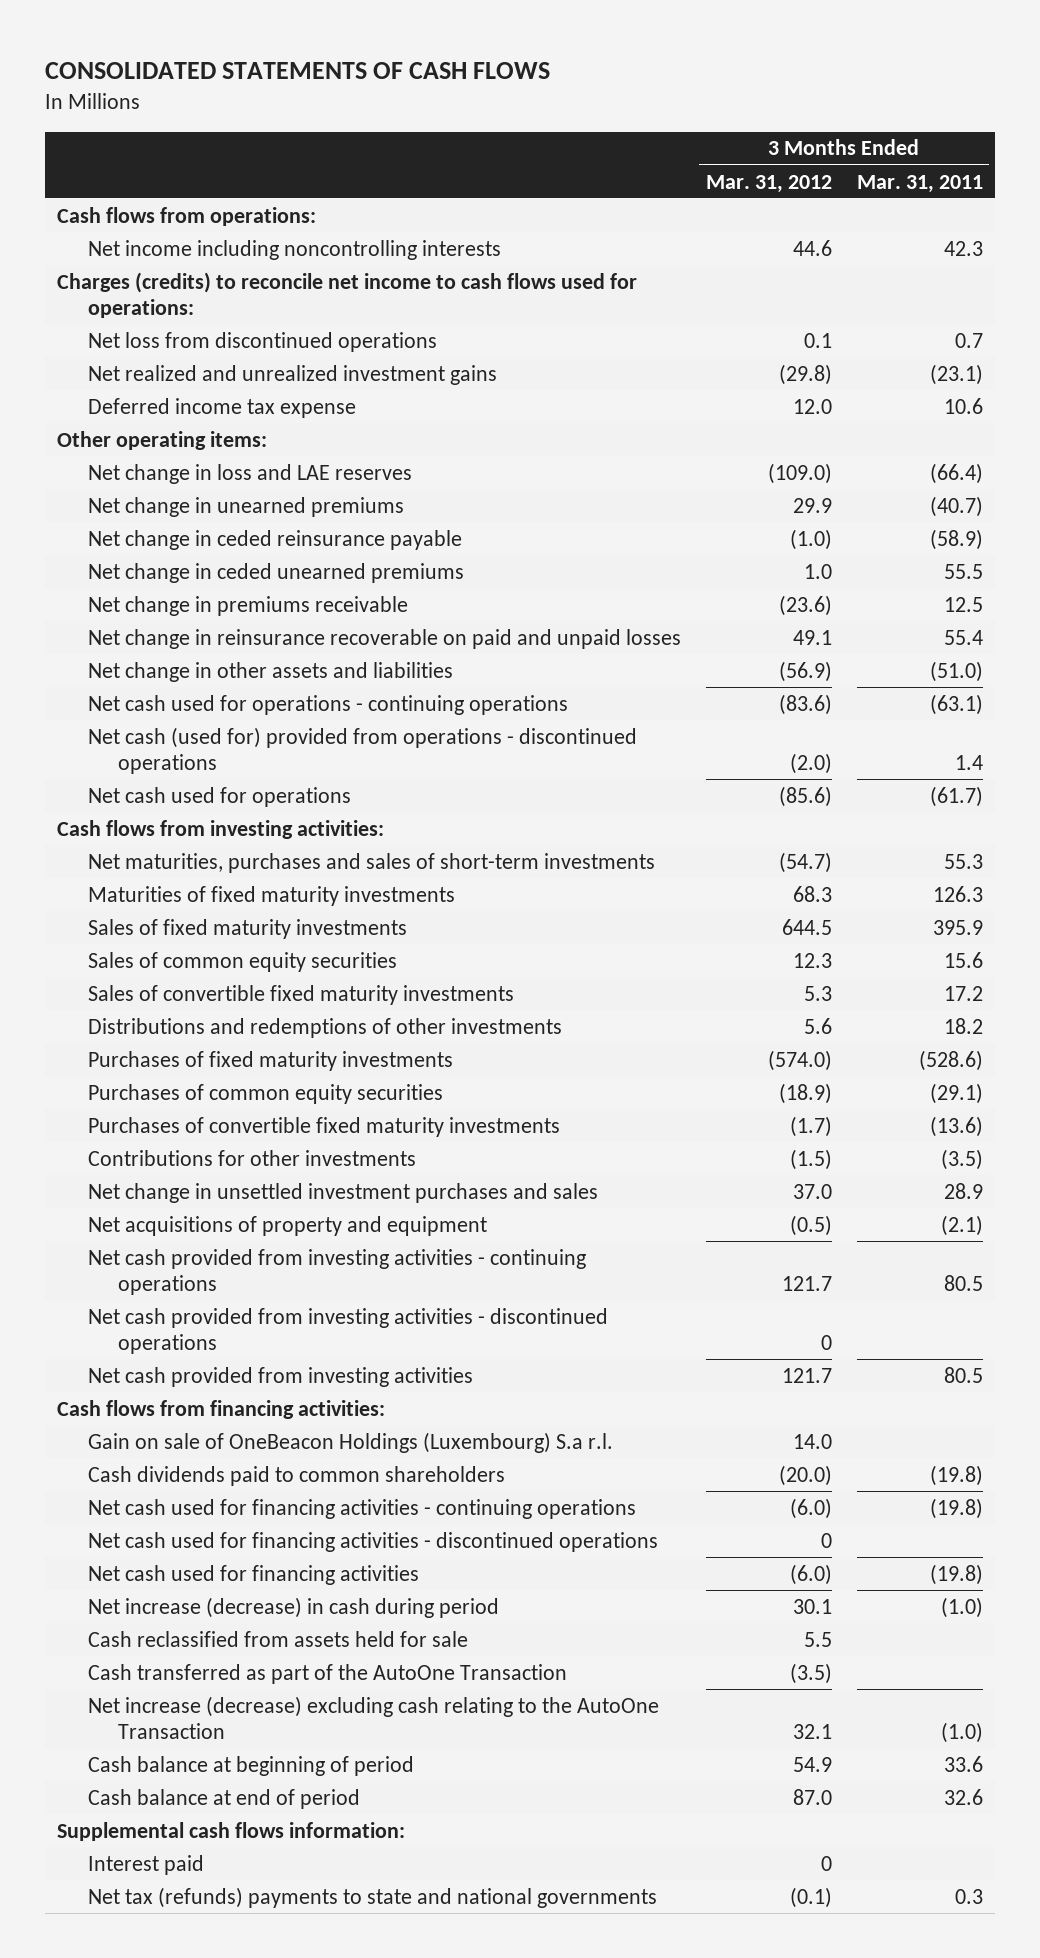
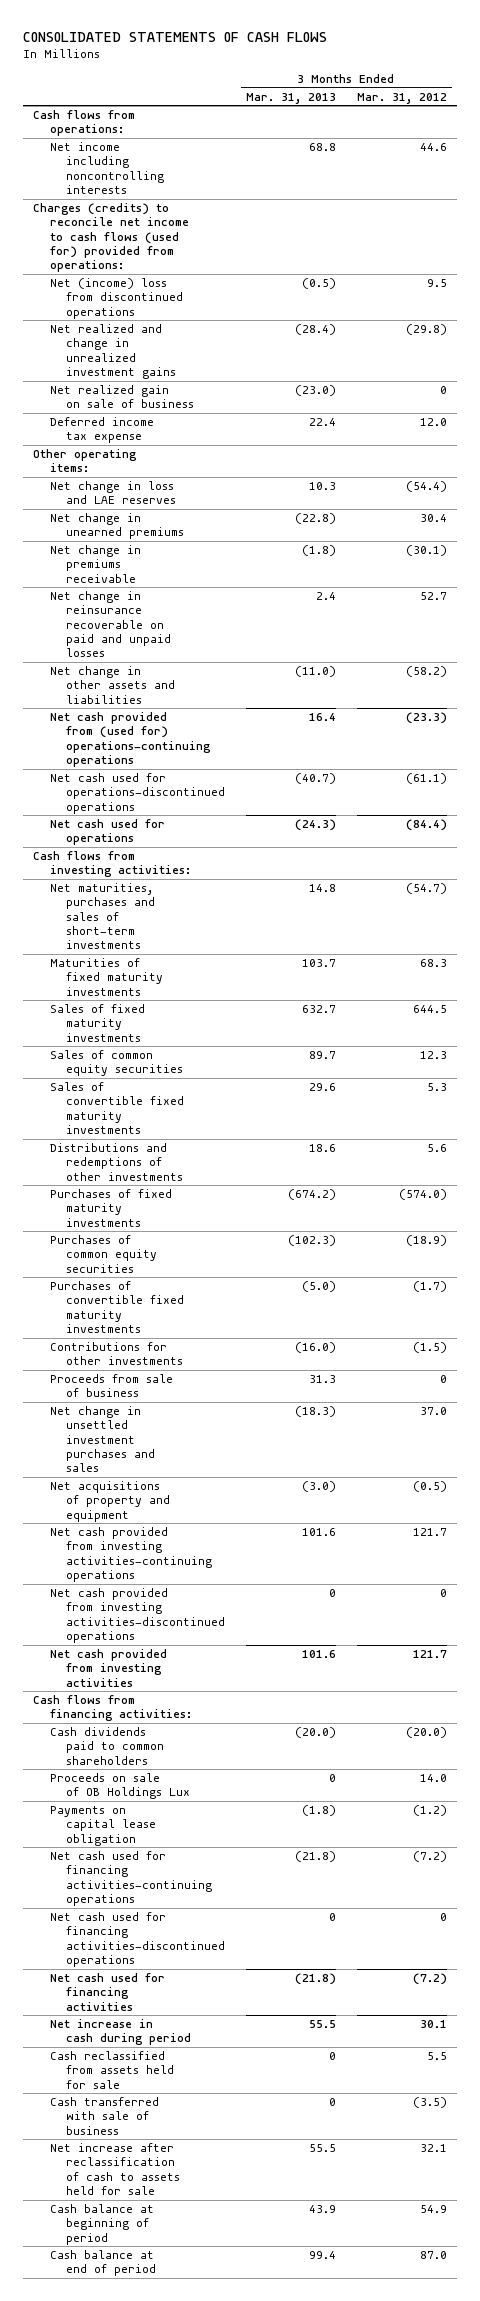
[856,174,983,193] Mar. 31, 2011 -> none
none -> [246,92,337,104] Mar. 31, 2013
[57,271,638,318] Charges (credits) to reconcile net income to cash flows used for operations: -> [33,203,189,272] Charges (credits) to reconcile net income to cash flows (used for) provided from operations:
[87,331,437,352] Net loss from discontinued operations -> [49,278,184,319] Net (income) loss from discontinued operations
[803,332,832,348] 0.1 -> [426,279,447,288] 9.5
[87,364,497,385] Net realized and unrealized investment gains -> [49,324,177,379] Net realized and change in unrealized investment gains
none -> [49,385,195,409] Net realized gain on sale of business
[87,529,462,550] Net change in ceded reinsurance payable -> none
[87,562,464,583] Net change in ceded unearned premiums -> none
[767,462,832,484] (109.0) -> [405,481,447,493] (54.4)
[792,497,832,513] 29.9 -> [419,514,447,523] 30.4
[778,594,832,616] (23.6) -> [405,545,447,557] (30.1)
[792,629,832,645] 49.1 -> [419,592,447,601] 52.7
[778,660,832,682] (56.9) -> [405,666,447,678] (58.2)
[87,694,568,715] Net cash used for operations - continuing operations -> [49,712,212,767] Net cash provided from (used for) operations-continuing operations
[778,693,832,715] (83.6) -> [405,712,447,725] (23.3)
[87,726,637,774] Net cash (used for) provided from operations - discontinued operations -> [49,773,226,814] Net cash used for operations-discontinued operations
[789,752,832,774] (2.0) -> [405,773,447,785] (61.1)
[778,785,832,807] (85.6) -> [405,819,447,832] (84.4)
none -> [49,1374,173,1398] Proceeds from sale of business
[87,1248,586,1295] Net cash provided from investing activities - continuing operations -> [49,1527,213,1582] Net cash provided from investing activities-continuing operations
[87,1307,608,1354] Net cash provided from investing activities - discontinued operations -> [49,1588,226,1643] Net cash provided from investing activities-discontinued operations
[87,1431,613,1453] Gain on sale of OneBeacon Holdings (Luxembourg) S.a r.l. -> none
none -> [49,1773,191,1800] Proceeds on sale of OB Holdings Lux
none -> [49,1806,157,1846] Payments on capital lease obligation
[87,1498,636,1519] Net cash used for financing activities - continuing operations -> [49,1851,213,1906] Net cash used for financing activities-continuing operations
[789,1497,832,1519] (6.0) -> [412,1851,447,1863] (7.2)
[87,1531,658,1552] Net cash used for financing activities - discontinued operations -> [49,1912,226,1967] Net cash used for financing activities-discontinued operations
[789,1563,832,1585] (6.0) -> [412,1973,447,1986] (7.2)
[87,1596,499,1618] Net increase (decrease) in cash during period -> [49,2019,192,2046] Net increase in cash during period
[87,1663,567,1684] Cash transferred as part of the AutoOne Transaction -> none
none -> [49,2097,159,2135] Cash transferred with sale of business
[87,1695,659,1739] Net increase (decrease) excluding cash relating to the AutoOne Transaction -> [49,2143,181,2195] Net increase after reclassification of cash to assets held for sale
[57,1821,406,1841] Supplemental cash flows information: -> none
[87,1854,204,1875] Interest paid -> none
[87,1886,657,1908] Net tax (refunds) payments to state and national governments -> none

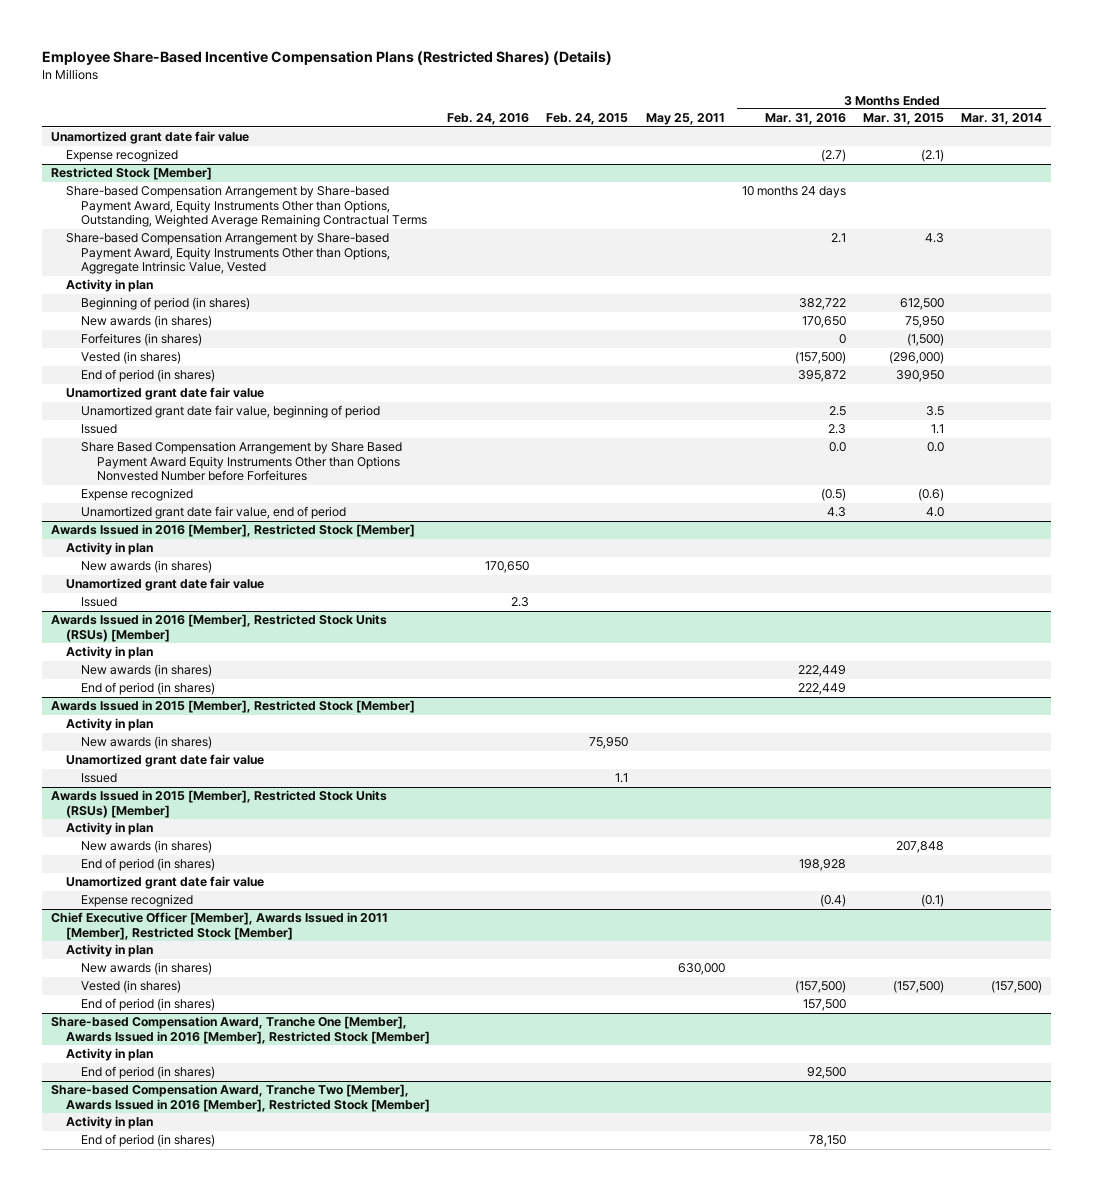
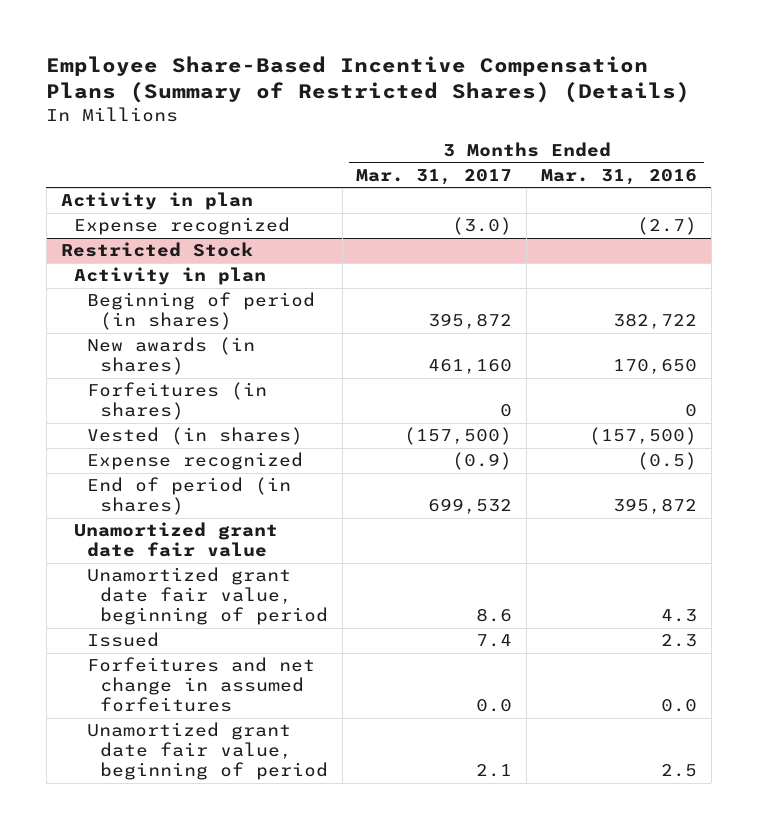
[42,50,613,65] Employee Share-Based Incentive Compensation Plans (Restricted Shares) (Details) -> [46,56,691,104] Employee Share-Based Incentive Compensation Plans (Summary of Restricted Shares) (Details)
[447,113,530,126] Feb. 24, 2016 -> none
[546,113,629,126] Feb. 24, 2015 -> none
[645,113,725,126] May 25, 2011 -> none
[862,113,944,126] Mar. 31, 2015 -> none
[961,113,1043,126] Mar. 31, 2014 -> none
none -> [356,168,513,185] Mar. 31, 2017
[50,131,249,145] Unamortized grant date fair value -> none
none -> [60,192,253,211] Activity in plan
[66,185,428,228] Share-based Compensation Arrangement by Share-based Payment Award, Equity Instruments Other than Options, Outstanding, Weighted Average Remaining Contractual Terms -> none
[66,232,391,275] Share-based Compensation Arrangement by Share-based Payment Award, Equity Instruments Other than Options, Aggregate Intrinsic Value, Vested -> none
[50,167,212,181] Restricted Stock [Member] -> [60,242,253,258] Restricted Stock
none -> [86,452,303,471] Expense recognized
[828,406,846,417] 2.5 -> [660,609,697,623] 4.3
[81,488,194,502] Expense recognized -> none
[50,524,415,538] Awards Issued in 2016 [Member], Restricted Stock [Member] -> none
[66,542,154,556] Activity in plan -> none
[81,560,213,574] New awards (in shares) -> none
[66,578,265,592] Unamortized grant date fair value -> none
[81,597,118,608] Issued -> none
[50,614,387,642] Awards Issued in 2016 [Member], Restricted Stock Units (RSUs) [Member] -> none
[66,646,154,660] Activity in plan -> none
[81,664,213,678] New awards (in shares) -> none
[81,682,216,696] End of period (in shares) -> none
[50,700,415,714] Awards Issued in 2015 [Member], Restricted Stock [Member] -> none
[66,718,154,732] Activity in plan -> none
[81,736,213,750] New awards (in shares) -> none
[66,754,265,768] Unamortized grant date fair value -> none
[81,773,118,784] Issued -> none
[50,790,387,818] Awards Issued in 2015 [Member], Restricted Stock Units (RSUs) [Member] -> none
[66,822,154,836] Activity in plan -> none
[81,840,213,854] New awards (in shares) -> none
[81,858,216,872] End of period (in shares) -> none
[66,876,265,890] Unamortized grant date fair value -> none
[81,894,194,908] Expense recognized -> none
[50,912,388,940] Chief Executive Officer [Member], Awards Issued in 2011 [Member], Restricted Stock [Member] -> none
[66,944,154,958] Activity in plan -> none
[81,962,213,976] New awards (in shares) -> none
[81,980,182,994] Vested (in shares) -> none
[81,998,216,1012] End of period (in shares) -> none
[50,1016,431,1044] Share-based Compensation Award, Tranche One [Member], Awards Issued in 2016 [Member], Restricted Stock [Member] -> none
[66,1048,154,1062] Activity in plan -> none
[81,1066,216,1080] End of period (in shares) -> none
[50,1084,431,1112] Share-based Compensation Award, Tranche Two [Member], Awards Issued in 2016 [Member], Restricted Stock [Member] -> none
[66,1116,154,1130] Activity in plan -> none
[81,1134,216,1148] End of period (in shares) -> none
[81,441,403,482] Share Based Compensation Arrangement by Share Based Payment Award Equity Instruments Other than Options Nonvested Number before Forfeitures -> [86,657,315,713] Forfeitures and net change in assumed forfeitures
[81,506,347,520] Unamortized grant date fair value, end of period -> [86,722,328,781] Unamortized grant date fair value, beginning of period
[826,507,846,518] 4.3 -> [660,764,697,778] 2.5

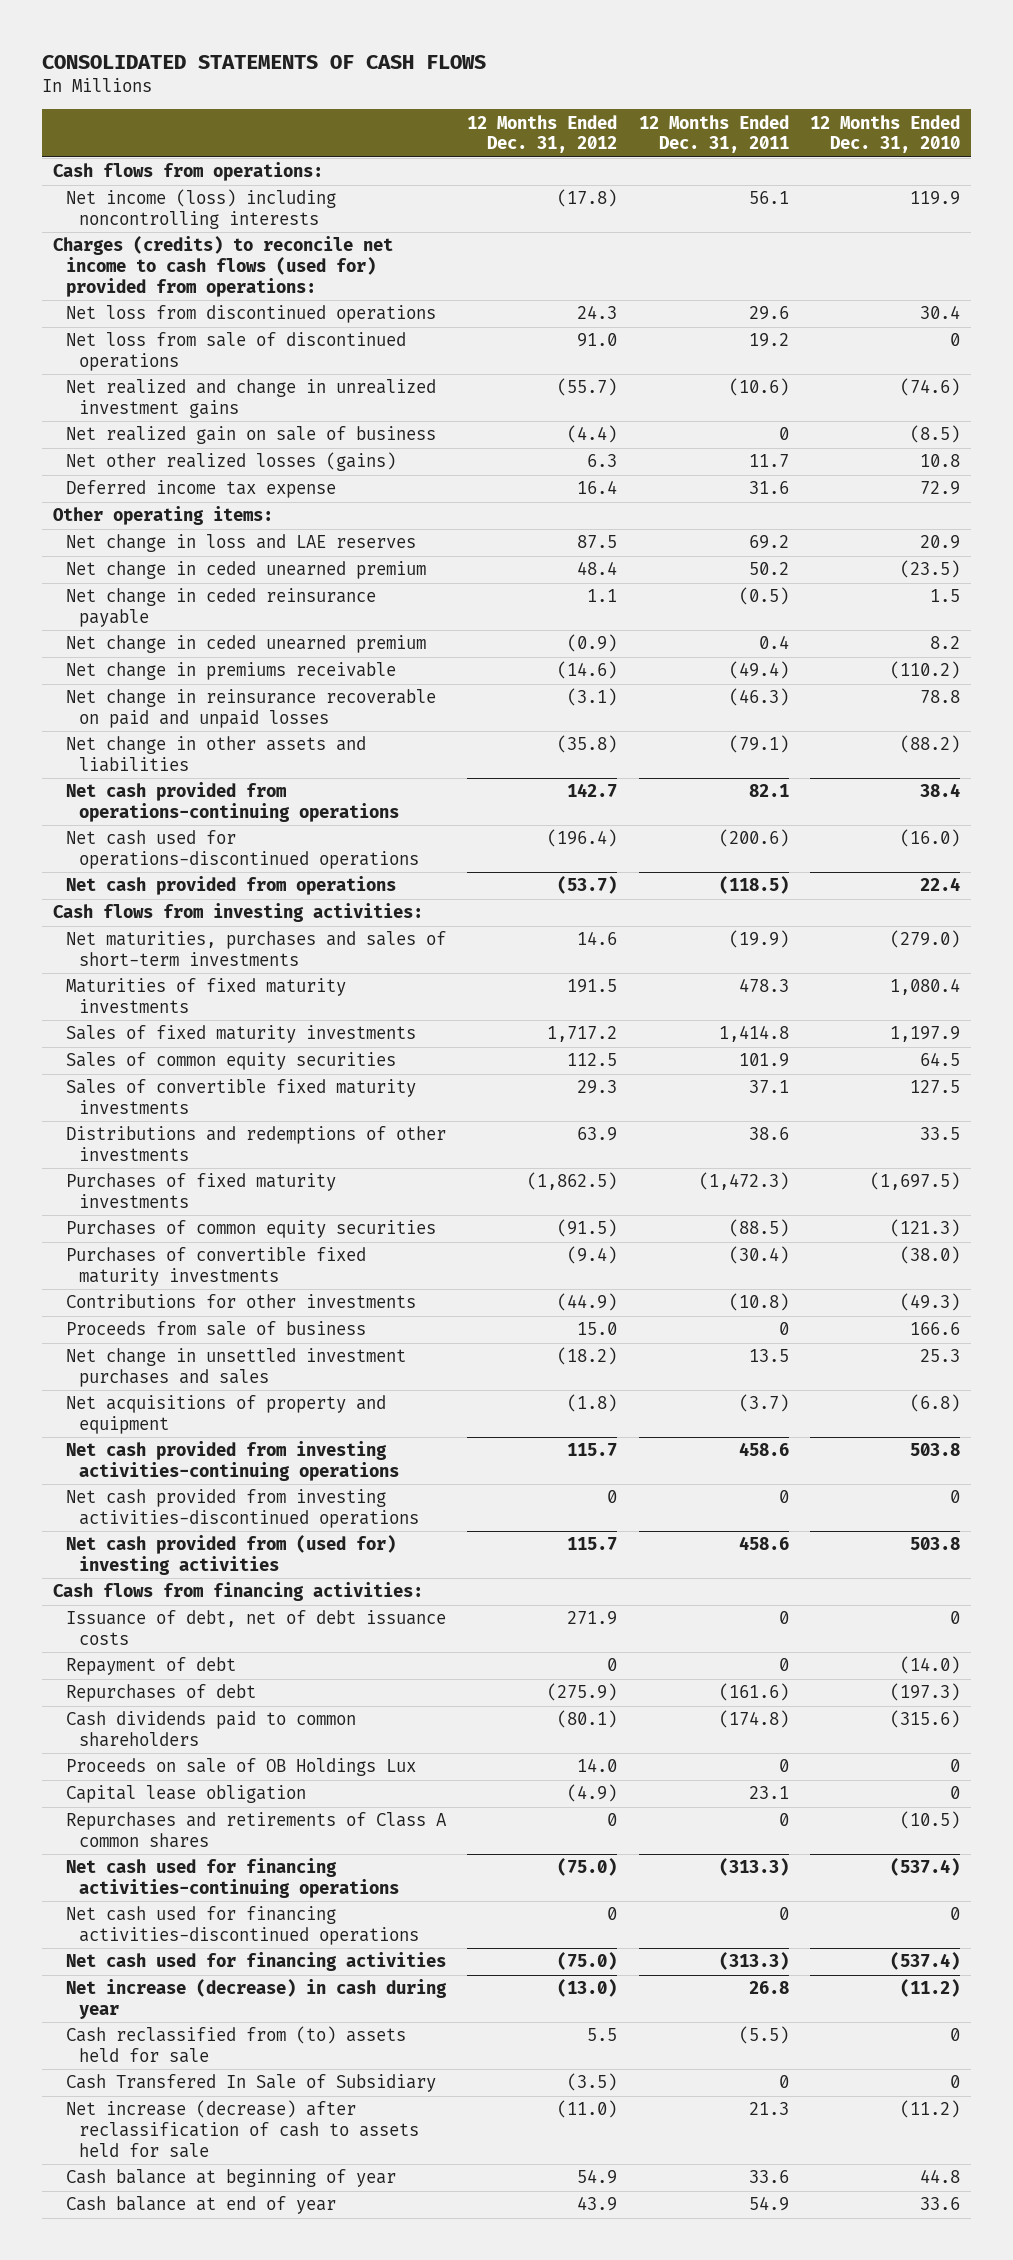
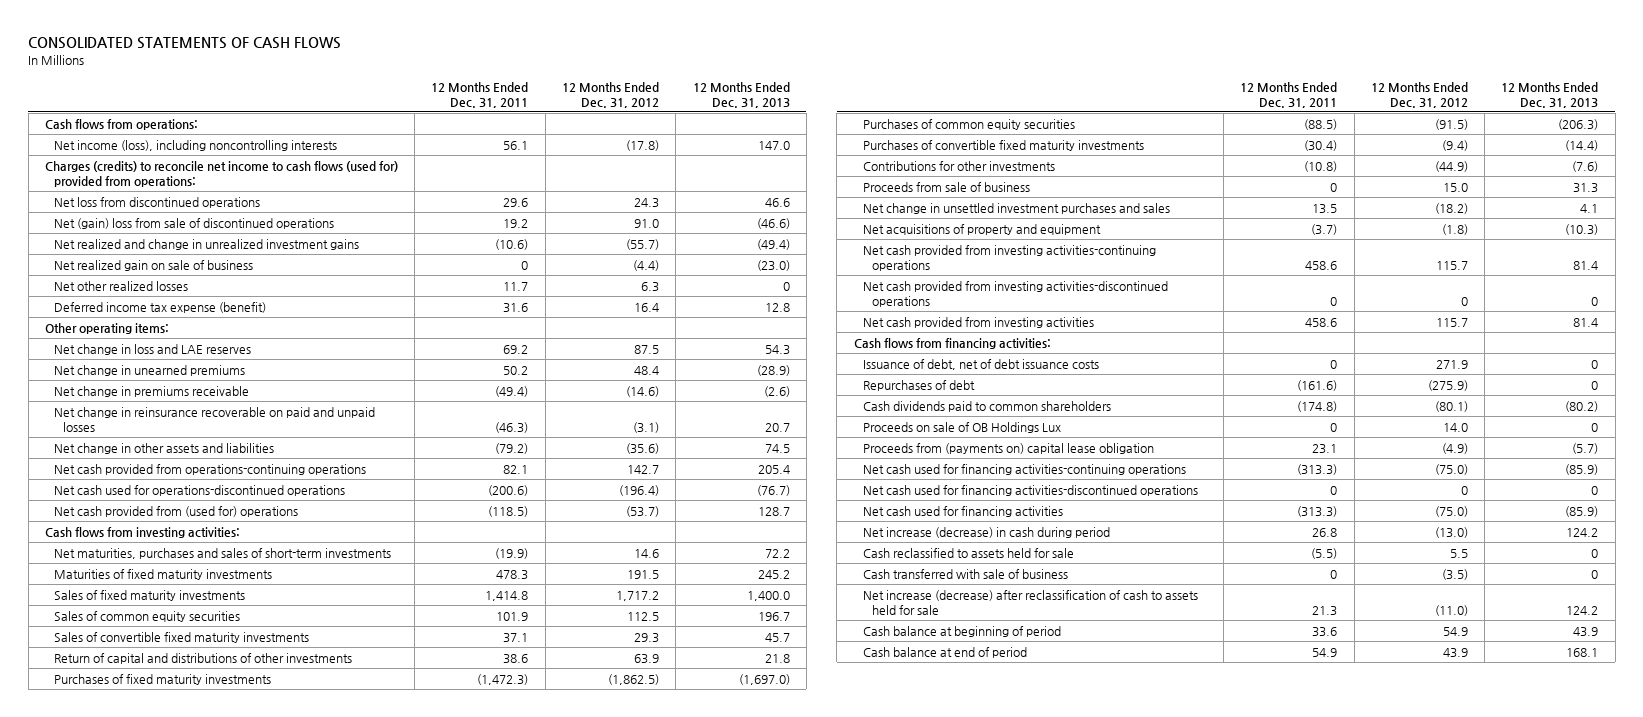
[810,114,961,154] 12 Months Ended Dec. 31, 2010 -> none
none -> [692,81,790,108] 12 Months Ended Dec. 31, 2013
[65,189,336,230] Net income (loss) including noncontrolling interests -> [53,139,337,151] Net income (loss), including noncontrolling interests
[65,332,406,372] Net loss from sale of discontinued operations -> [53,217,334,229] Net (gain) loss from sale of discontinued operations
[65,452,396,472] Net other realized losses (gains) -> [53,280,188,291] Net other realized losses
[65,480,336,499] Deferred income tax expense -> [53,301,266,313] Deferred income tax expense (benefit)
[65,588,376,628] Net change in ceded reinsurance payable -> none
[65,635,426,654] Net change in ceded unearned premium -> none
[65,561,426,580] Net change in ceded unearned premium -> [53,364,245,376] Net change in unearned premiums
[557,735,618,754] (35.8) -> [626,442,660,454] (35.6)
[728,735,789,754] (79.1) -> [495,442,529,454] (79.2)
[65,876,396,896] Net cash provided from operations -> [53,505,298,517] Net cash provided from (used for) operations
[65,1126,446,1162] Distributions and redemptions of other investments -> [53,652,352,664] Return of capital and distributions of other investments
[65,1535,396,1576] Net cash provided from (used for) investing activities -> [862,316,1094,328] Net cash provided from investing activities
[65,1657,236,1676] Repayment of debt -> none
[65,1812,447,1849] Repurchases and retirements of Class A common shares -> none
[65,1785,306,1804] Capital lease obligation -> [862,442,1154,454] Proceeds from (payments on) capital lease obligation
[65,2074,436,2093] Cash Transfered In Sale of Subsidiary -> none
[65,1979,447,2020] Net increase (decrease) in cash during year -> [862,526,1110,538] Net increase (decrease) in cash during period
[65,2026,406,2064] Cash reclassified from (to) assets held for sale -> [862,547,1074,558] Cash reclassified to assets held for sale
none -> [862,568,1068,579] Cash transferred with sale of business
[65,2169,396,2188] Cash balance at beginning of year -> [862,625,1061,637] Cash balance at beginning of period
[65,2196,336,2215] Cash balance at end of year -> [862,646,1027,658] Cash balance at end of period

